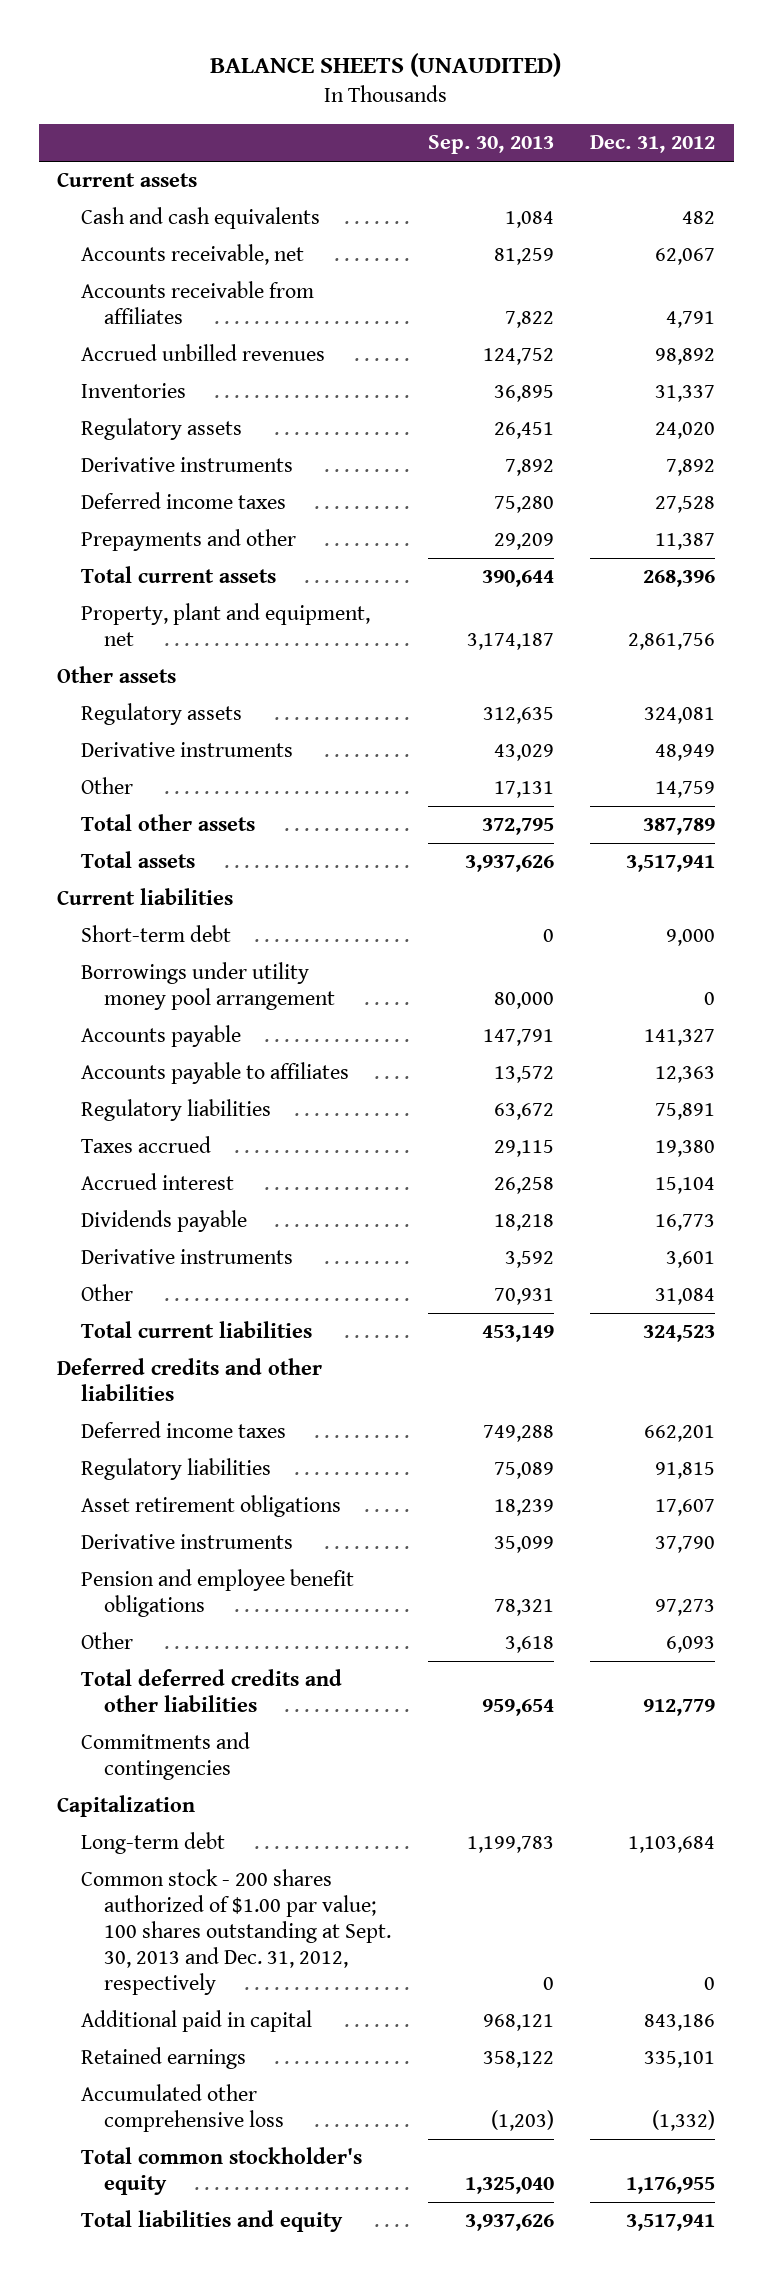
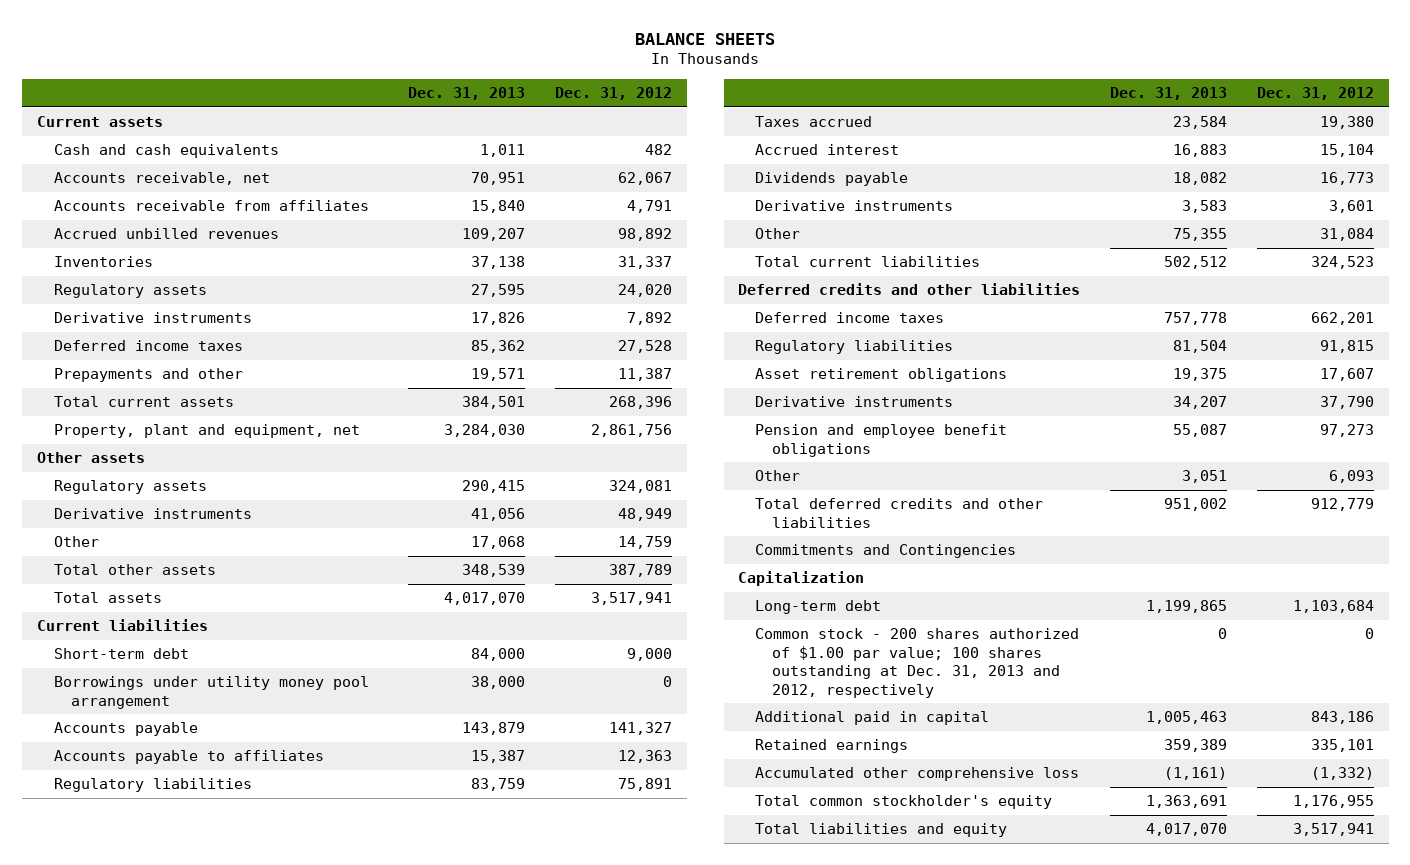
[210,52,562,77] BALANCE SHEETS (UNAUDITED) -> [635,32,776,45] BALANCE SHEETS
[427,135,554,155] Sep. 30, 2013 -> none
none -> [408,87,526,101] Dec. 31, 2013
[80,1732,250,1781] Commitments and contingencies -> [755,544,1017,559] Commitments and Contingencies
[80,1869,392,1996] Common stock - 200 shares authorized of $1.00 par value; 100 shares outstanding at Sept. 30, 2013 and Dec. 31, 2012, respectively -> [755,628,1080,698] Common stock - 200 shares authorized of $1.00 par value; 100 shares outstanding at Dec. 31, 2013 and 2012, respectively

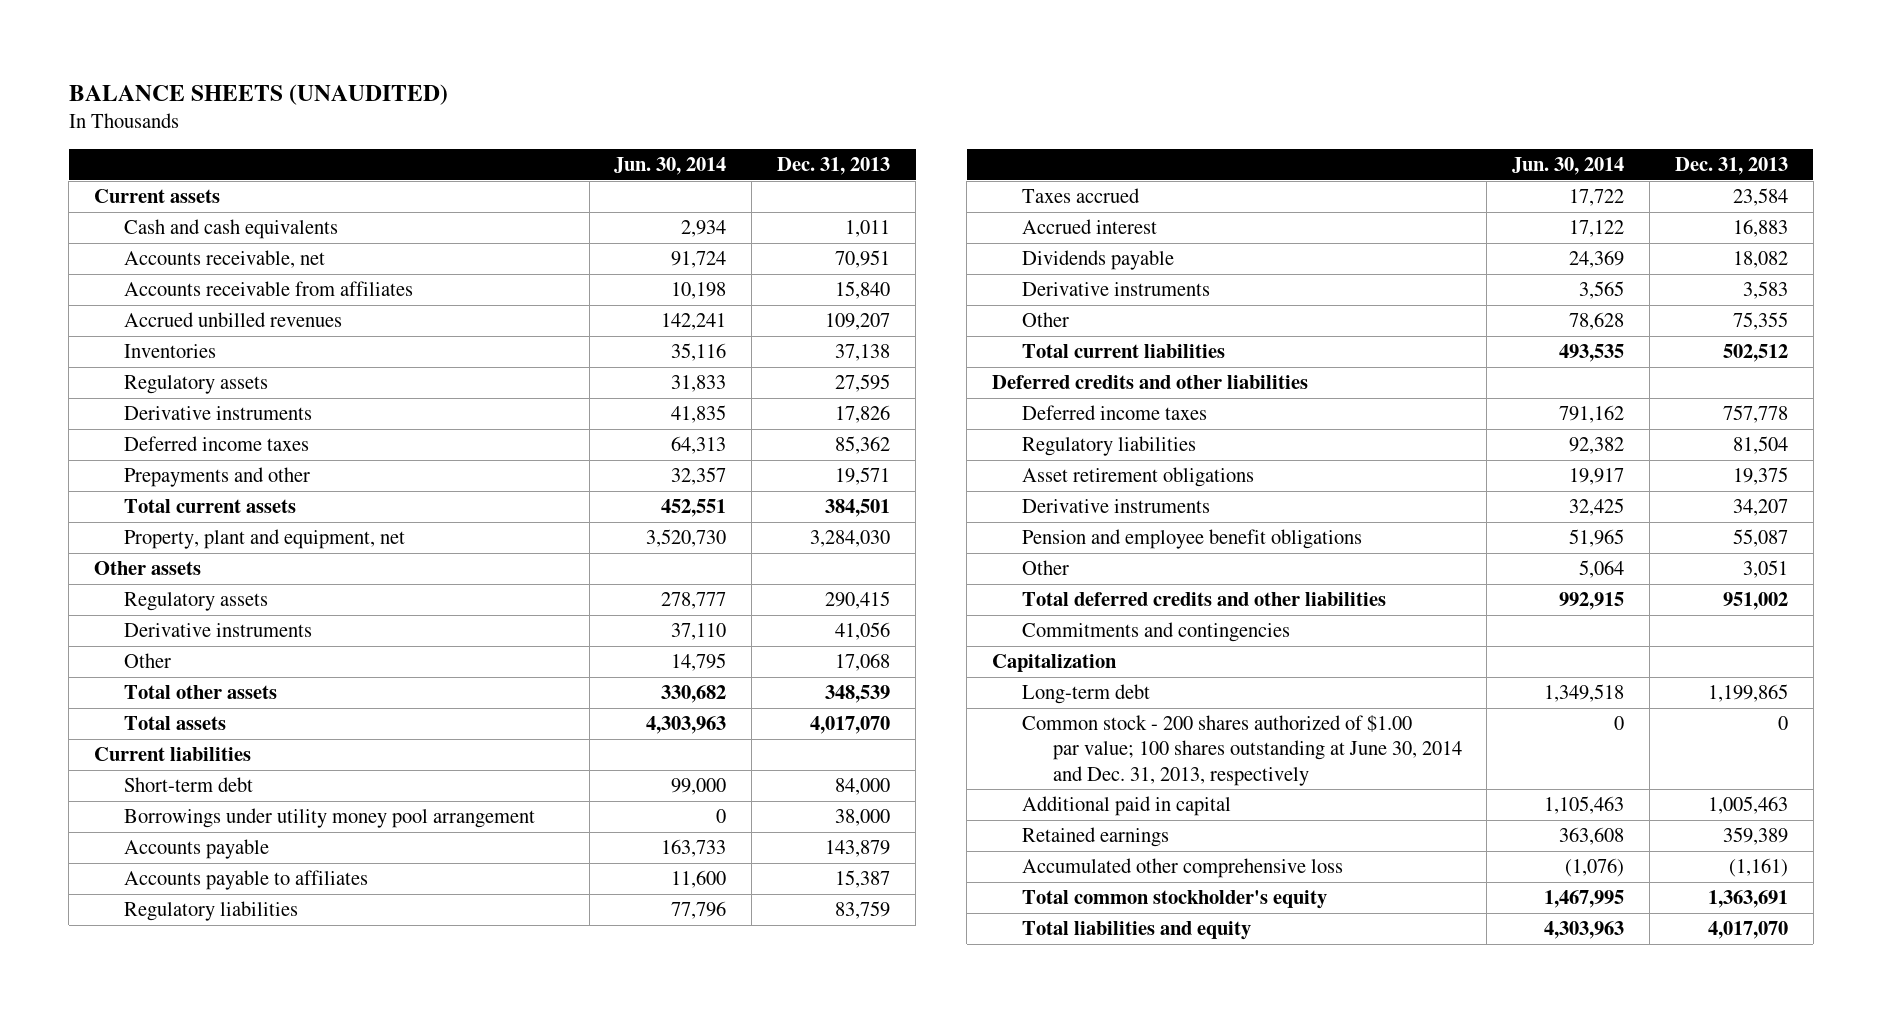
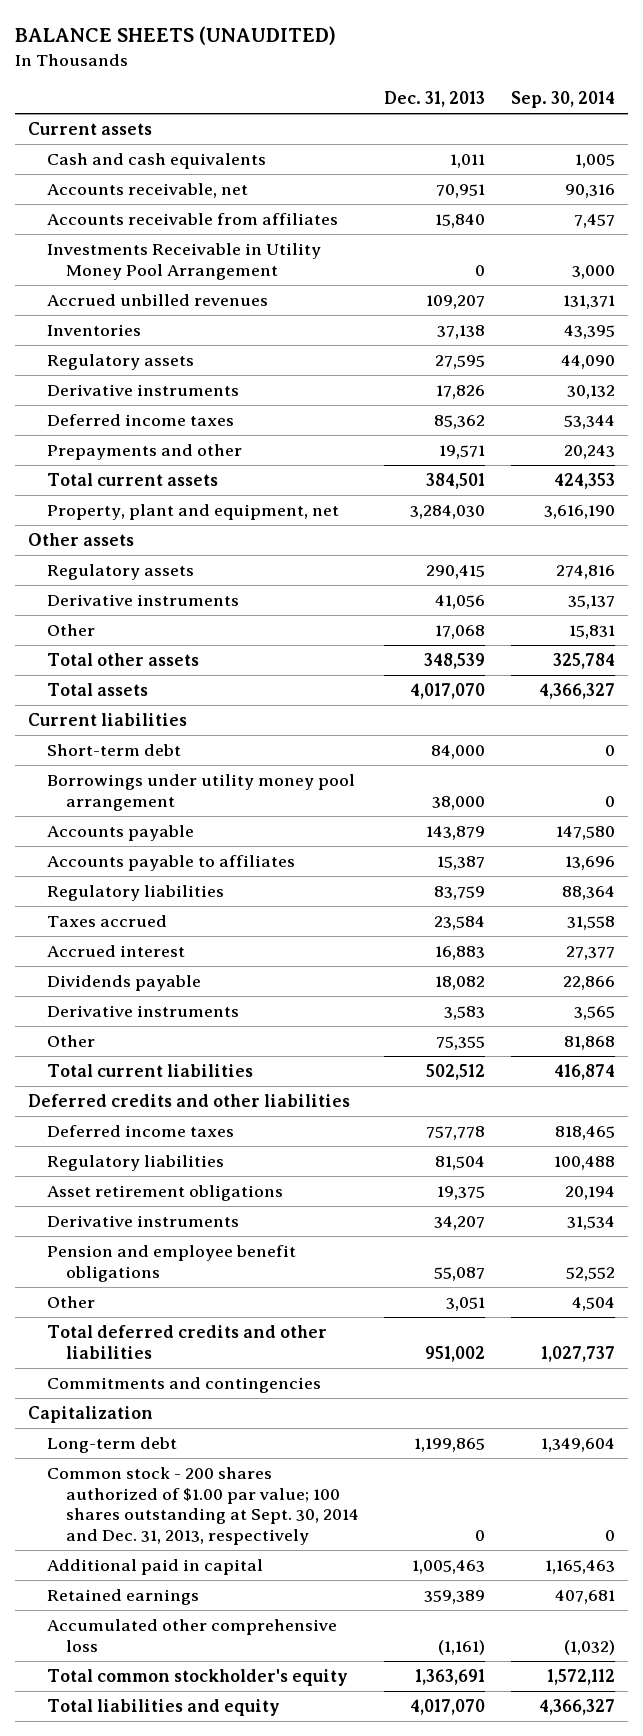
[614,156,727,175] Jun. 30, 2014 -> none
none -> [510,91,615,109] Sep. 30, 2014
none -> [46,243,321,280] Investments Receivable in Utility Money Pool Arrangement
[1022,715,1462,786] Common stock - 200 shares authorized of $1.00 par value; 100 shares outstanding at June 30, 2014 and Dec. 31, 2013, respectively -> [46,1467,359,1545] Common stock - 200 shares authorized of $1.00 par value; 100 shares outstanding at Sept. 30, 2014 and Dec. 31, 2013, respectively

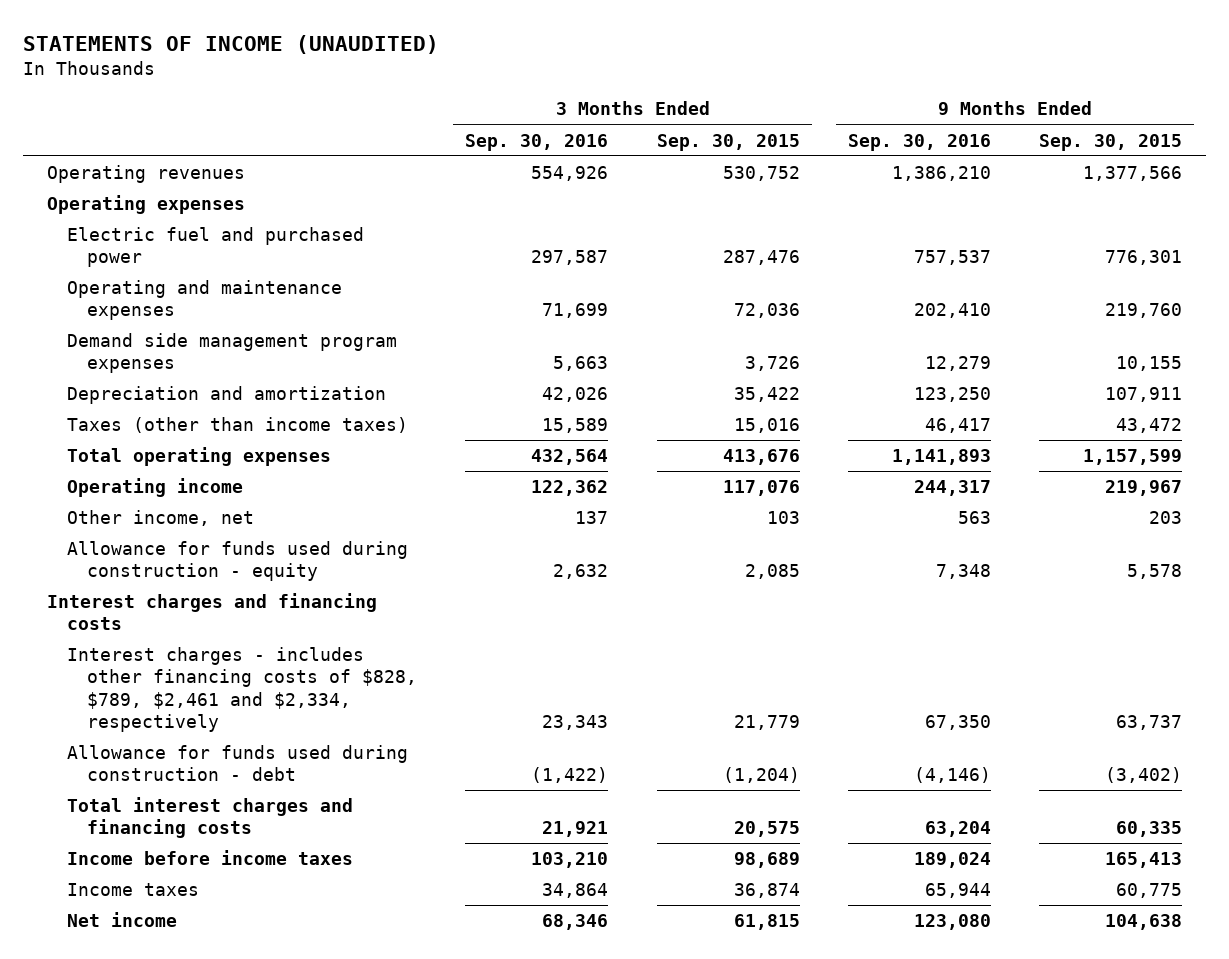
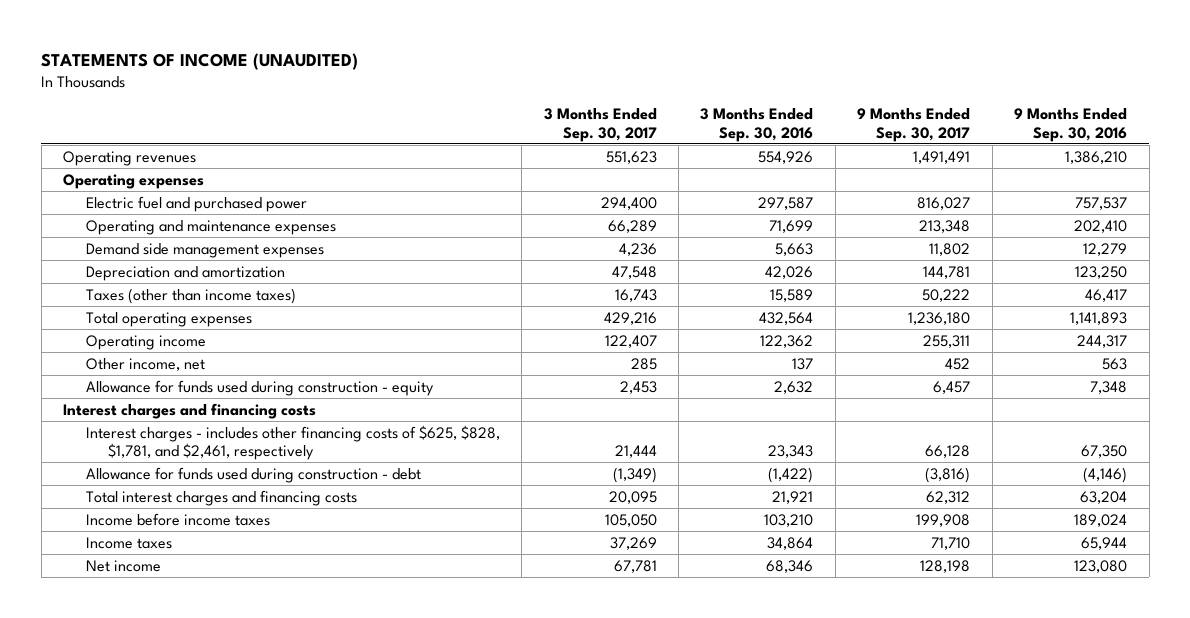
[656,133,800,151] Sep. 30, 2015 -> none
[1038,133,1182,151] Sep. 30, 2015 -> none
none -> [543,108,657,142] 3 Months Ended Sep. 30, 2017
none -> [857,108,971,142] 9 Months Ended Sep. 30, 2017
[67,333,398,374] Demand side management program expenses -> [85,242,324,258] Demand side management expenses
[67,647,418,732] Interest charges - includes other financing costs of $828, $789, $2,461 and $2,334, respectively -> [85,424,500,460] Interest charges - includes other financing costs of $625, $828, $1,781, and $2,461, respectively

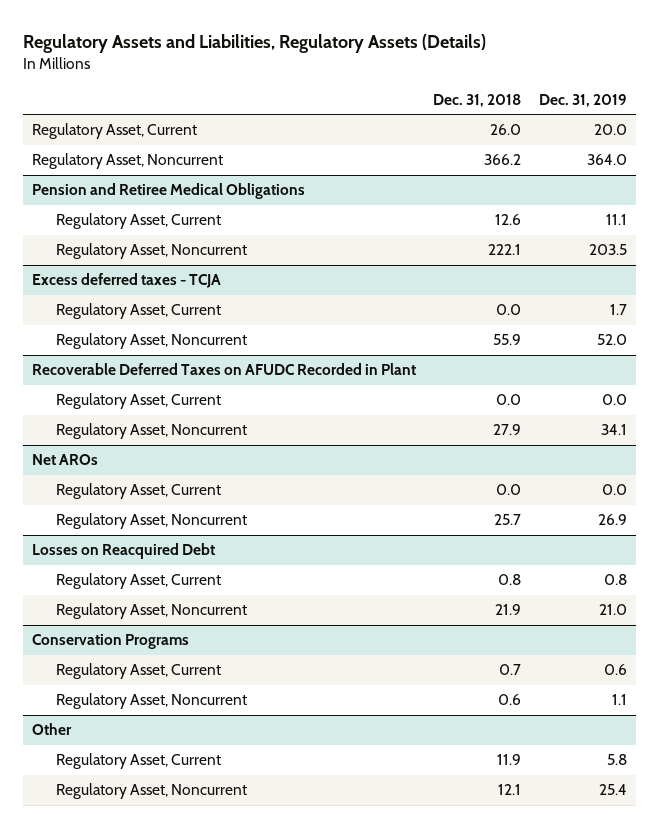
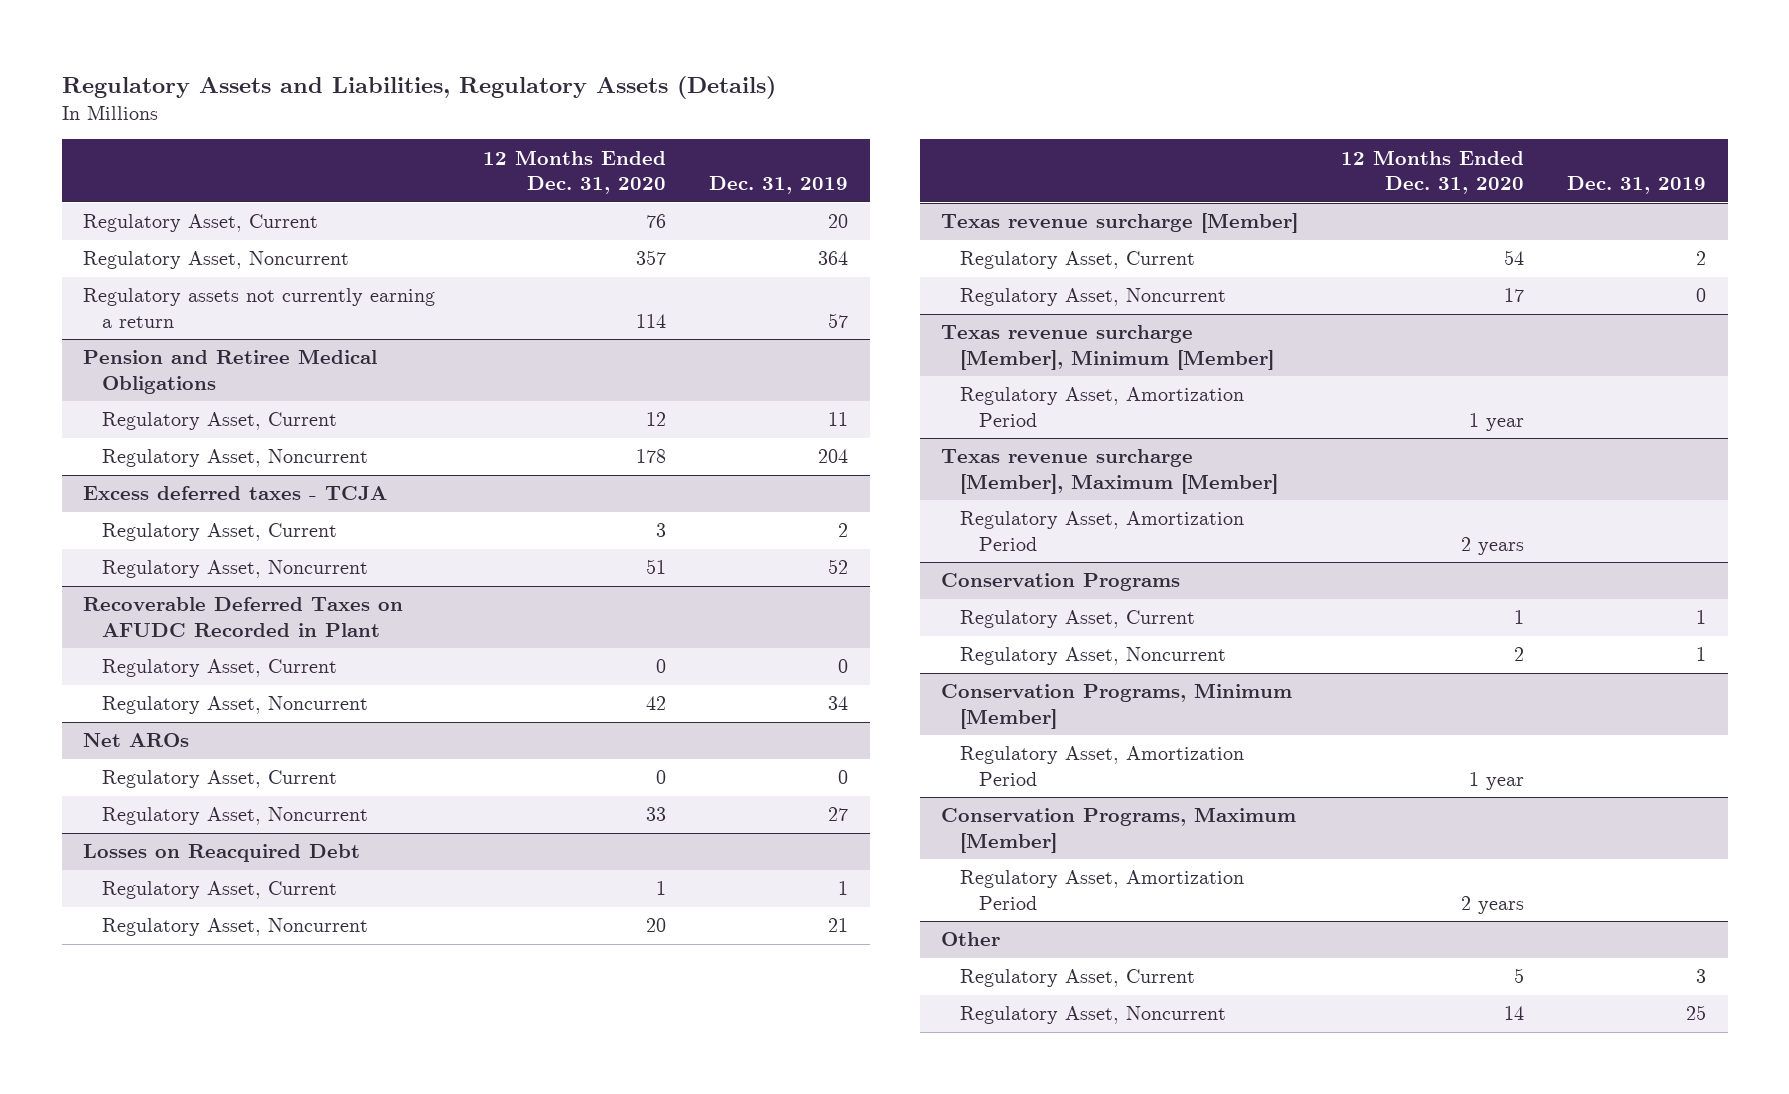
[433,94,522,108] Dec. 31, 2018 -> none
none -> [483,149,667,195] 12 Months Ended Dec. 31, 2020
[593,124,627,136] 20.0 -> [828,214,849,229] 20
[586,154,627,166] 364.0 -> [818,251,849,266] 364
none -> [83,288,436,328] Regulatory assets not currently earning a return
[605,214,627,226] 11.1 -> [828,412,849,427] 11
[588,244,627,256] 203.5 -> [818,449,849,464] 204
[609,304,627,316] 1.7 -> [838,523,849,538] 2
[596,334,627,346] 52.0 -> [828,559,849,575] 52
[601,394,627,406] 0.0 -> [838,659,849,674] 0
[600,424,627,436] 34.1 -> [828,696,849,711] 34
[601,484,627,496] 0.0 -> [838,770,849,785] 0
[597,514,627,526] 26.9 -> [828,807,849,822] 27
[603,574,627,586] 0.8 -> [838,881,849,896] 1
[598,604,627,616] 21.0 -> [828,918,849,933] 21
none -> [941,213,1299,234] Texas revenue surcharge [Member]
none -> [960,251,1196,270] Regulatory Asset, Current
none -> [960,288,1227,307] Regulatory Asset, Noncurrent
none -> [941,325,1275,370] Texas revenue surcharge [Member], Minimum [Member]
none -> [960,387,1245,427] Regulatory Asset, Amortization Period
none -> [941,449,1279,494] Texas revenue surcharge [Member], Maximum [Member]
none -> [960,511,1245,551] Regulatory Asset, Amortization Period
[603,664,627,676] 0.6 -> [1696,610,1707,625] 1
[611,694,627,706] 1.1 -> [1696,647,1707,662] 1
none -> [941,683,1293,729] Conservation Programs, Minimum [Member]
none -> [960,746,1245,786] Regulatory Asset, Amortization Period
none -> [941,807,1297,853] Conservation Programs, Maximum [Member]
none -> [960,870,1245,910] Regulatory Asset, Amortization Period
[606,754,627,766] 5.8 -> [1696,969,1707,984] 3
[598,784,627,796] 25.4 -> [1686,1005,1707,1021] 25

